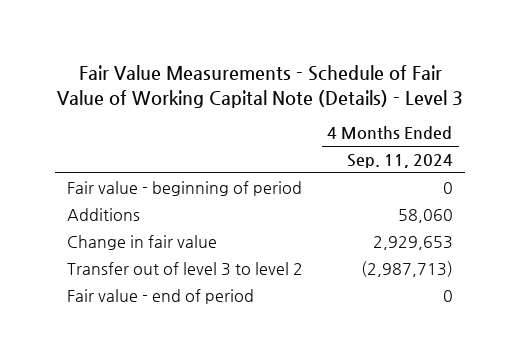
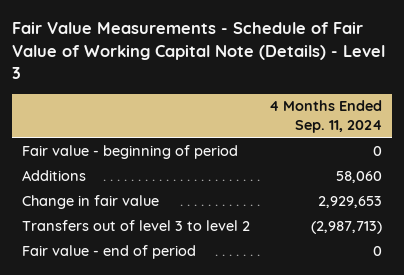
[67,261,304,276] Transfer out of level 3 to level 2 -> [21,219,250,231] Transfers out of level 3 to level 2

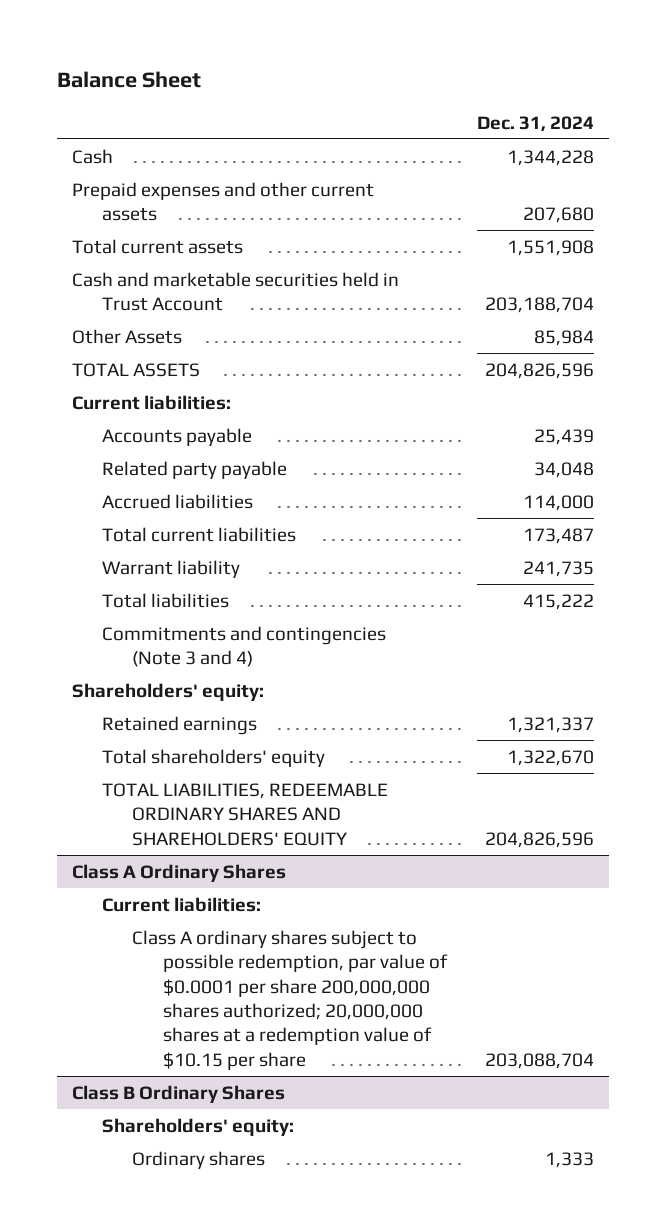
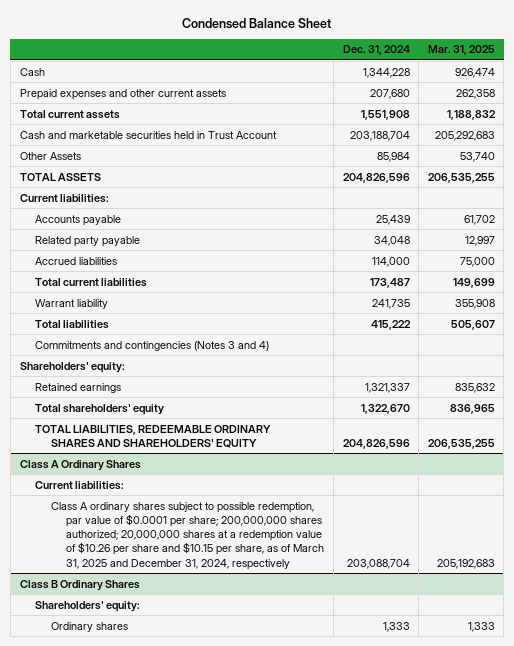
[56,70,201,88] Balance Sheet -> [182,17,333,29] Condensed Balance Sheet
none -> [427,45,495,56] Mar. 31, 2025
[102,625,387,668] Commitments and contingencies (Note 3 and 4) -> [35,340,270,351] Commitments and contingencies (Notes 3 and 4)
[132,929,448,1070] Class A ordinary shares subject to possible redemption, par value of $0.0001 per share 200,000,000 shares authorized; 20,000,000 shares at a redemption value of $10.15 per share -> [50,501,325,570] Class A ordinary shares subject to possible redemption, par value of $0.0001 per share; 200,000,000 shares authorized; 20,000,000 shares at a redemption value of $10.26 per share and $10.15 per share, as of March 31, 2025 and December 31, 2024, respectively

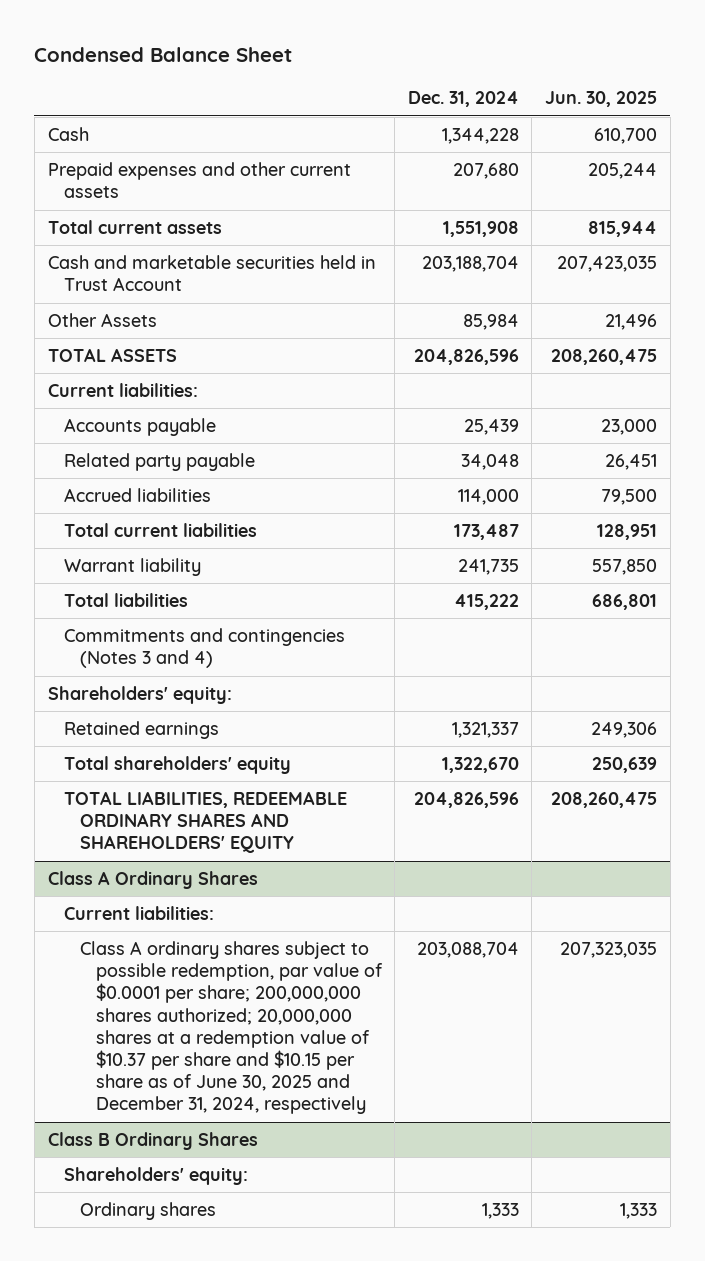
[427,45,495,56] Mar. 31, 2025 -> none
none -> [544,91,657,108] Jun. 30, 2025
[50,501,325,570] Class A ordinary shares subject to possible redemption, par value of $0.0001 per share; 200,000,000 shares authorized; 20,000,000 shares at a redemption value of $10.26 per share and $10.15 per share, as of March 31, 2025 and December 31, 2024, respectively -> [79,941,383,1115] Class A ordinary shares subject to possible redemption, par value of $0.0001 per share; 200,000,000 shares authorized; 20,000,000 shares at a redemption value of $10.37 per share and $10.15 per share as of June 30, 2025 and December 31, 2024, respectively

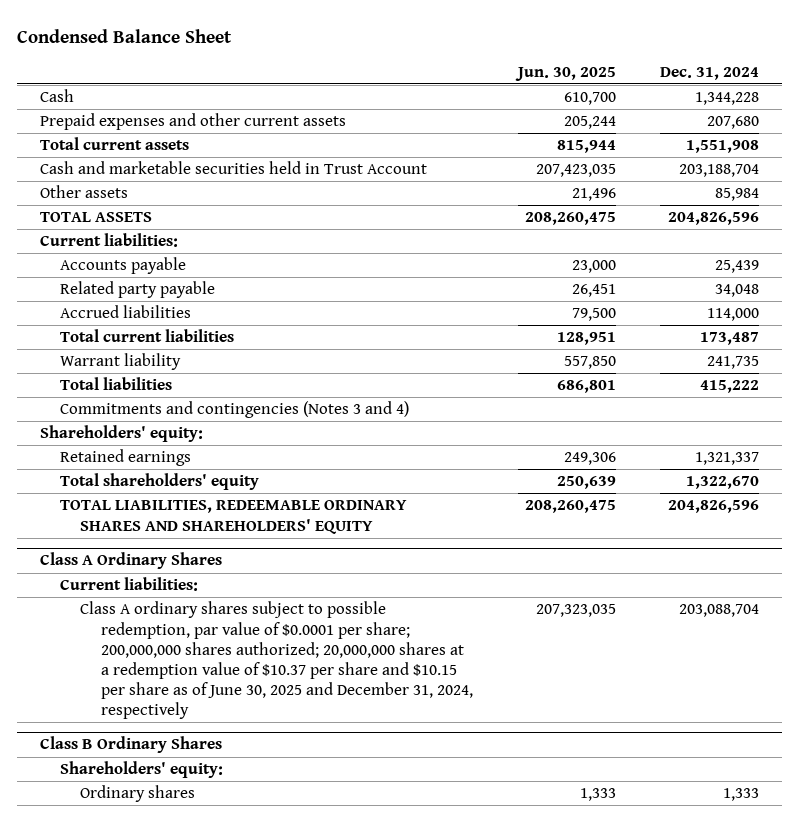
[47,313,157,328] Other Assets -> [39,185,128,199] Other assets

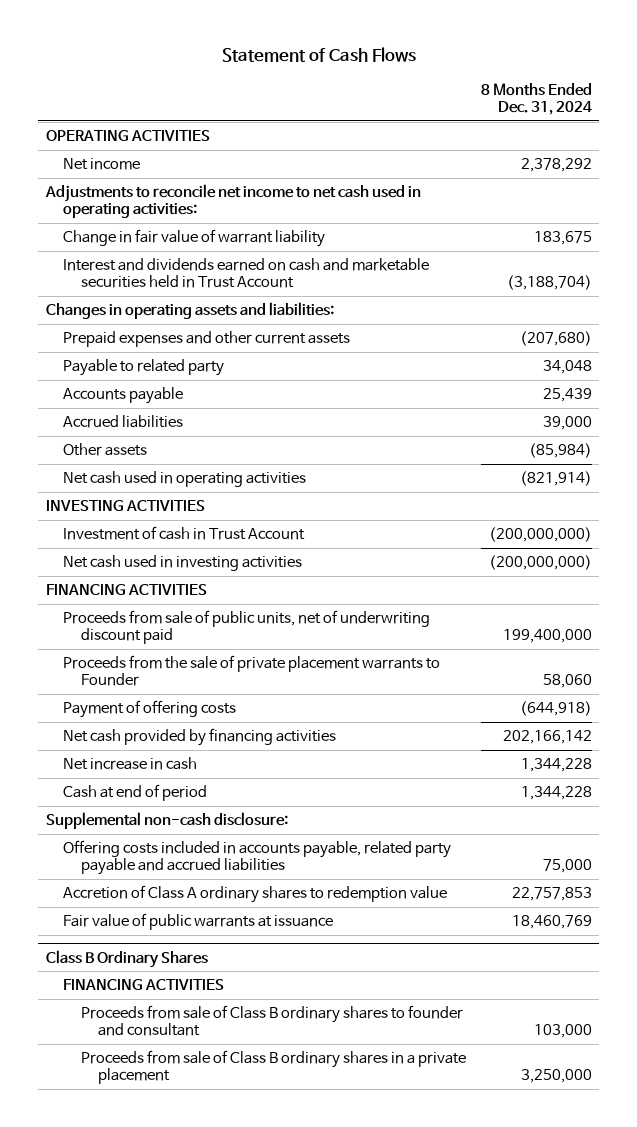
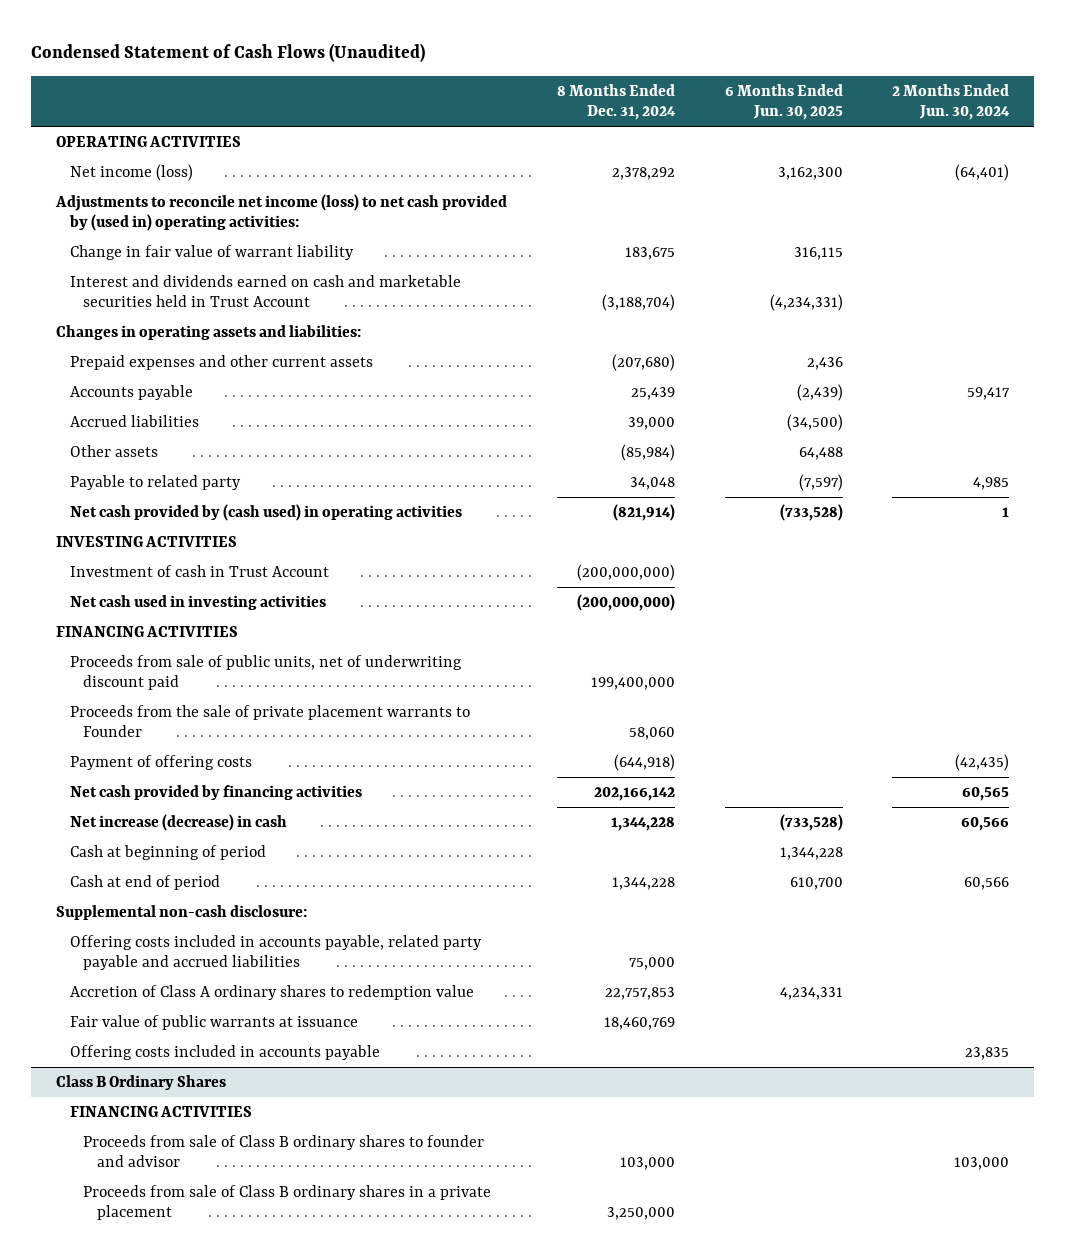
[221,47,416,63] Statement of Cash Flows -> [31,43,426,63] Condensed Statement of Cash Flows (Unaudited)
none -> [724,83,843,121] 6 Months Ended Jun. 30, 2025
none -> [892,83,1011,121] 2 Months Ended Jun. 30, 2024
[63,158,141,171] Net income -> [69,163,193,181] Net income (loss)
[44,184,421,219] Adjustments to reconcile net income to net cash used in operating activities: -> [55,193,508,232] Adjustments to reconcile net income (loss) to net cash provided by (used in) operating activities:
[63,359,225,377] Payable to related party -> [69,474,241,490] Payable to related party
[63,471,307,488] Net cash used in operating activities -> [69,503,462,521] Net cash provided by (cash used) in operating activities
[63,757,198,771] Net increase in cash -> [69,813,287,831] Net increase (decrease) in cash
none -> [69,844,266,860] Cash at beginning of period
none -> [69,1044,380,1060] Offering costs included in accounts payable
[80,1005,463,1037] Proceeds from sale of Class B ordinary shares to founder and consultant -> [83,1134,485,1168] Proceeds from sale of Class B ordinary shares to founder and advisor

